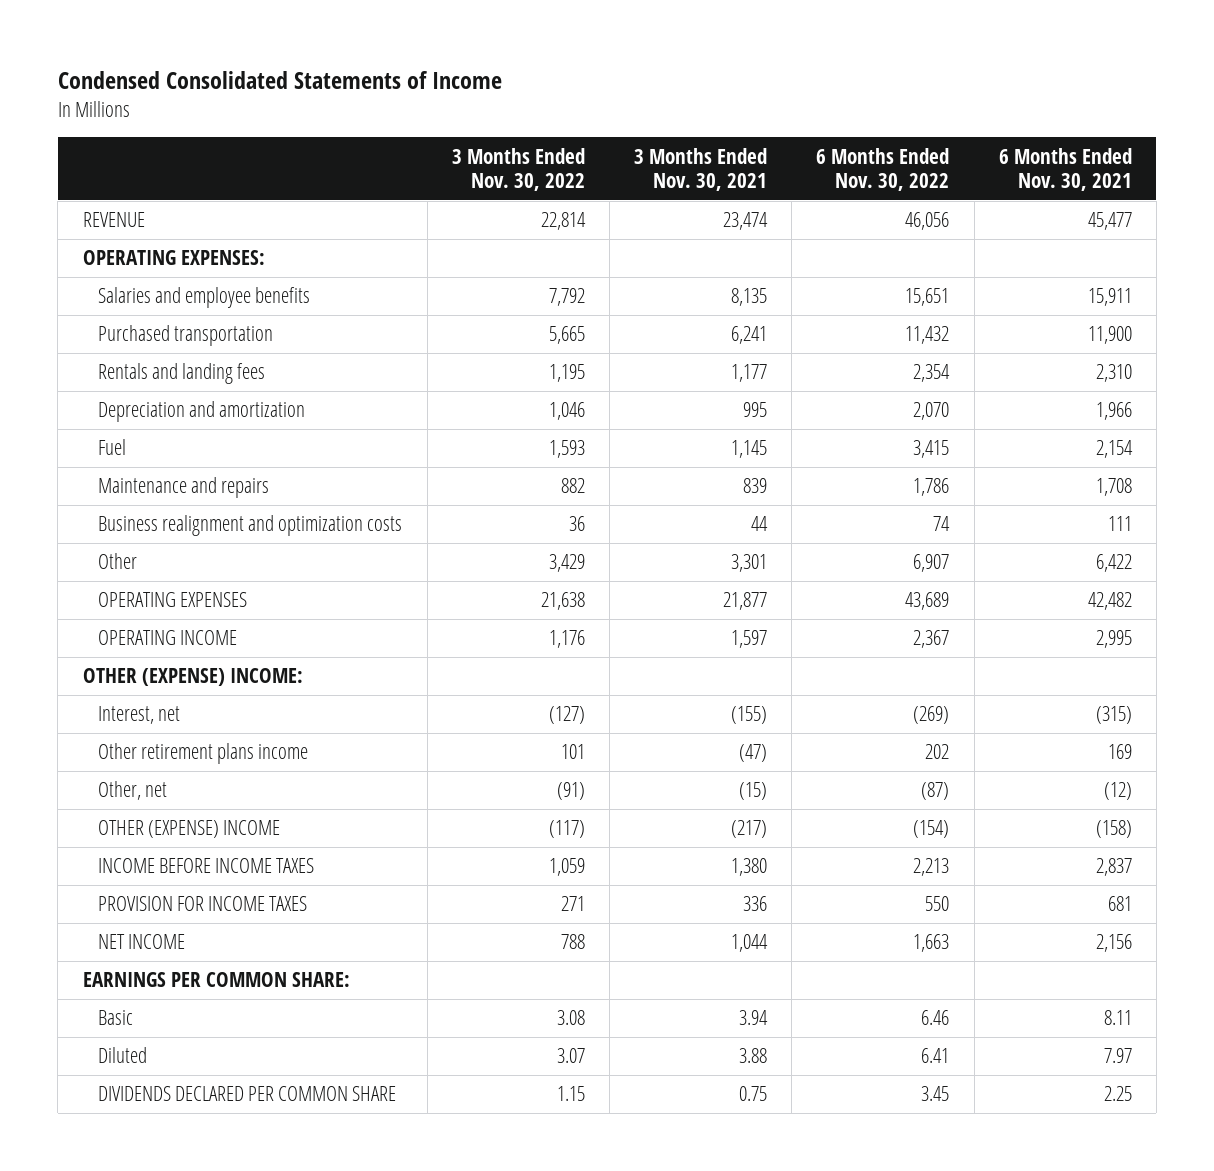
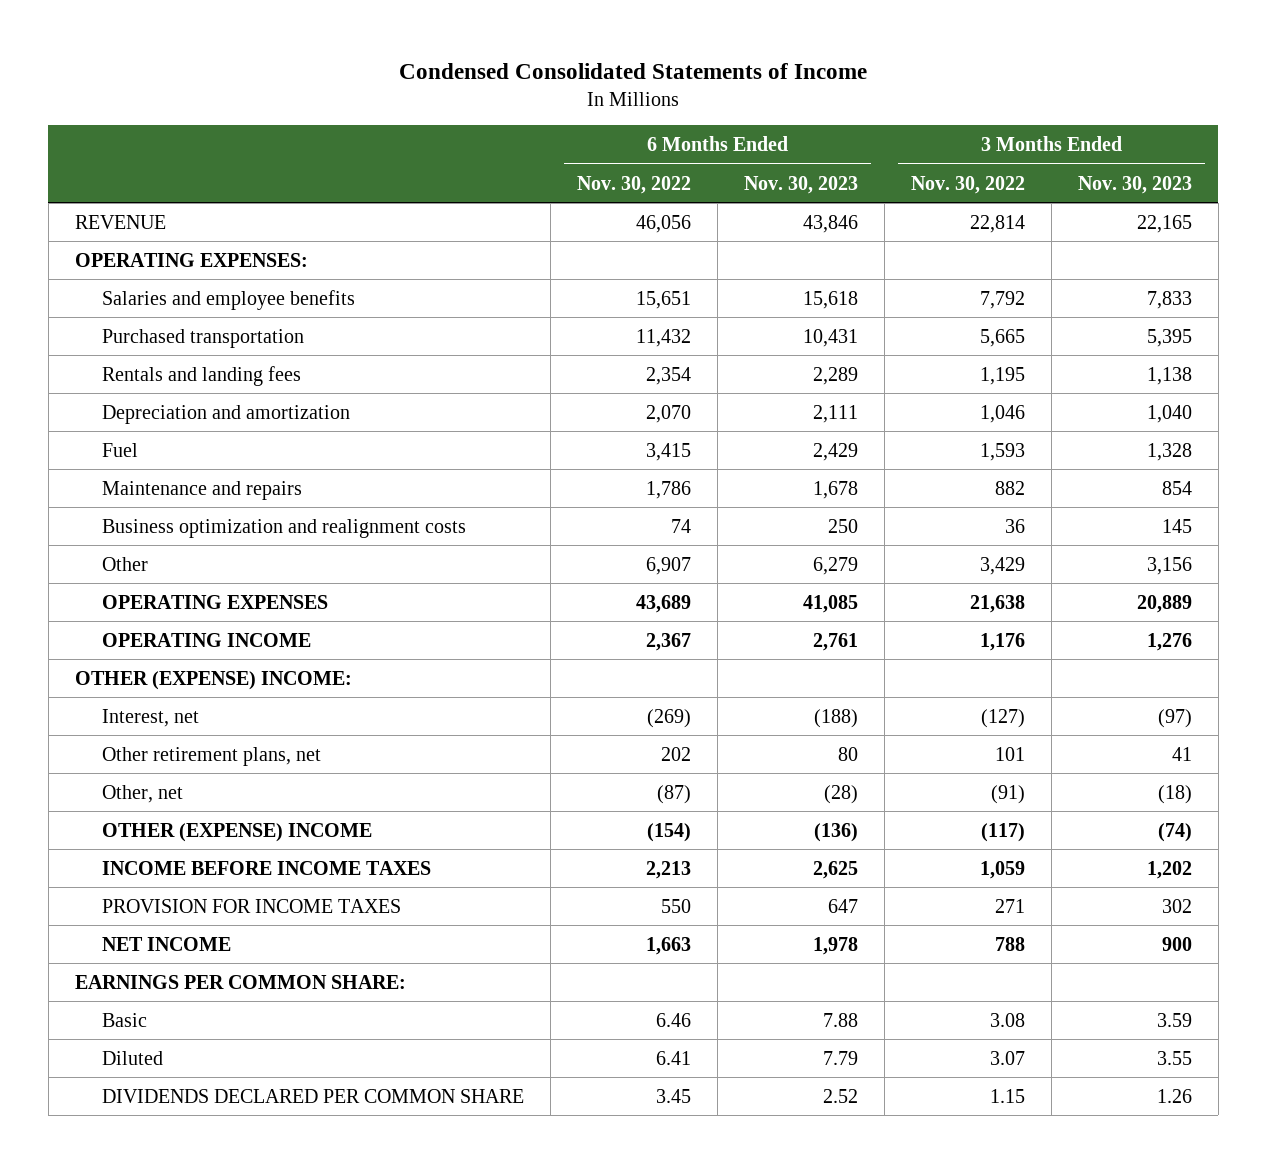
[634,147,768,192] 3 Months Ended Nov. 30, 2021 -> none
[998,147,1132,192] 6 Months Ended Nov. 30, 2021 -> none
none -> [744,175,859,194] Nov. 30, 2023
none -> [1077,175,1192,194] Nov. 30, 2023
[98,515,403,537] Business realignment and optimization costs -> [102,518,467,538] Business optimization and realignment costs
[98,743,309,765] Other retirement plans income -> [102,746,322,766] Other retirement plans, net

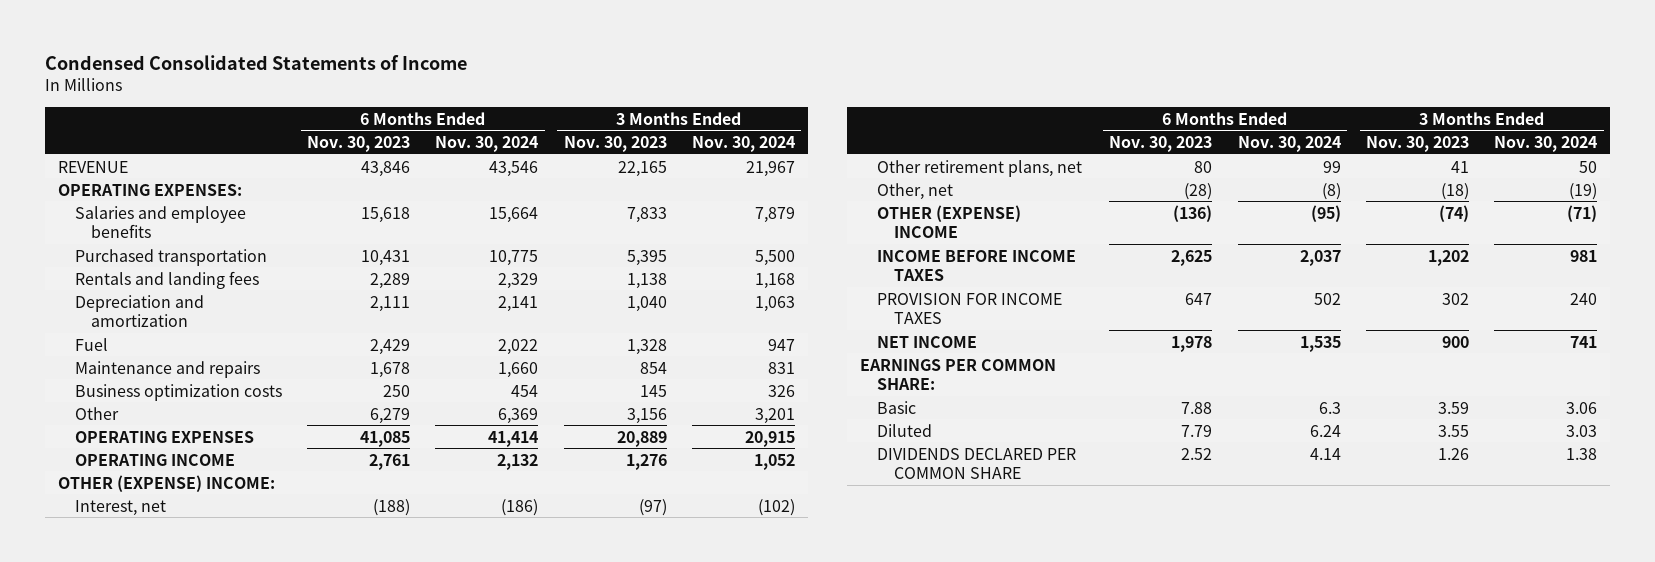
[577,175,692,194] Nov. 30, 2022 -> none
[911,175,1026,194] Nov. 30, 2022 -> none
none -> [435,135,539,152] Nov. 30, 2024
none -> [692,135,796,152] Nov. 30, 2024
[102,518,467,538] Business optimization and realignment costs -> [74,383,282,401] Business optimization costs

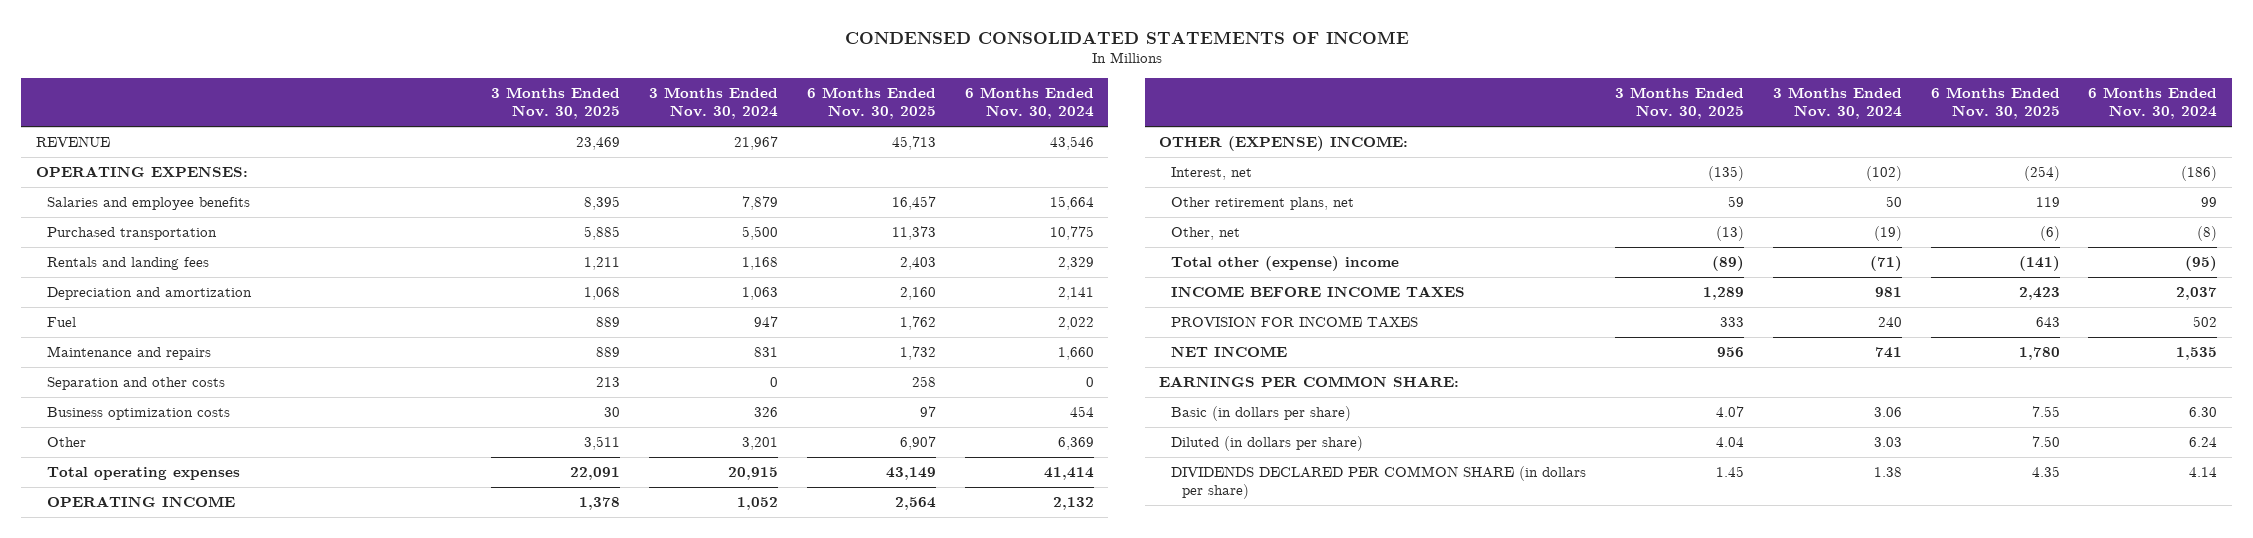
[45,54,468,70] Condensed Consolidated Statements of Income -> [844,30,1409,44] CONDENSED CONSOLIDATED STATEMENTS OF INCOME
[306,135,410,152] Nov. 30, 2023 -> none
[563,135,667,152] Nov. 30, 2023 -> none
none -> [490,86,620,120] 3 Months Ended Nov. 30, 2025
none -> [806,86,936,120] 6 Months Ended Nov. 30, 2025
none -> [47,376,226,390] Separation and other costs
[74,430,254,443] OPERATING EXPENSES -> [47,466,241,480] Total operating expenses
[876,204,1021,238] OTHER (EXPENSE) INCOME -> [1170,255,1399,271] Total other (expense) income
[876,400,916,414] Basic -> [1170,405,1351,421] Basic (in dollars per share)
[1318,401,1341,414] 6.3 -> [2189,406,2218,417] 6.30
[876,423,932,437] Diluted -> [1170,435,1363,451] Diluted (in dollars per share)
[876,447,1076,479] DIVIDENDS DECLARED PER COMMON SHARE -> [1170,465,1586,500] DIVIDENDS DECLARED PER COMMON SHARE (in dollars per share)

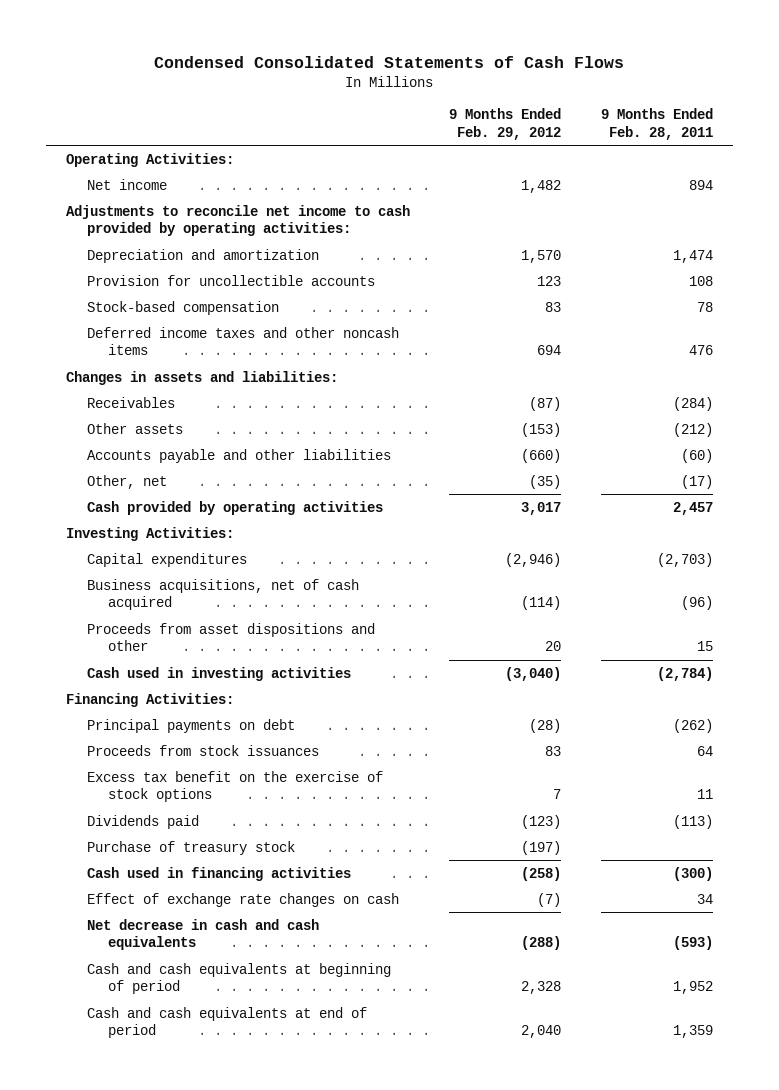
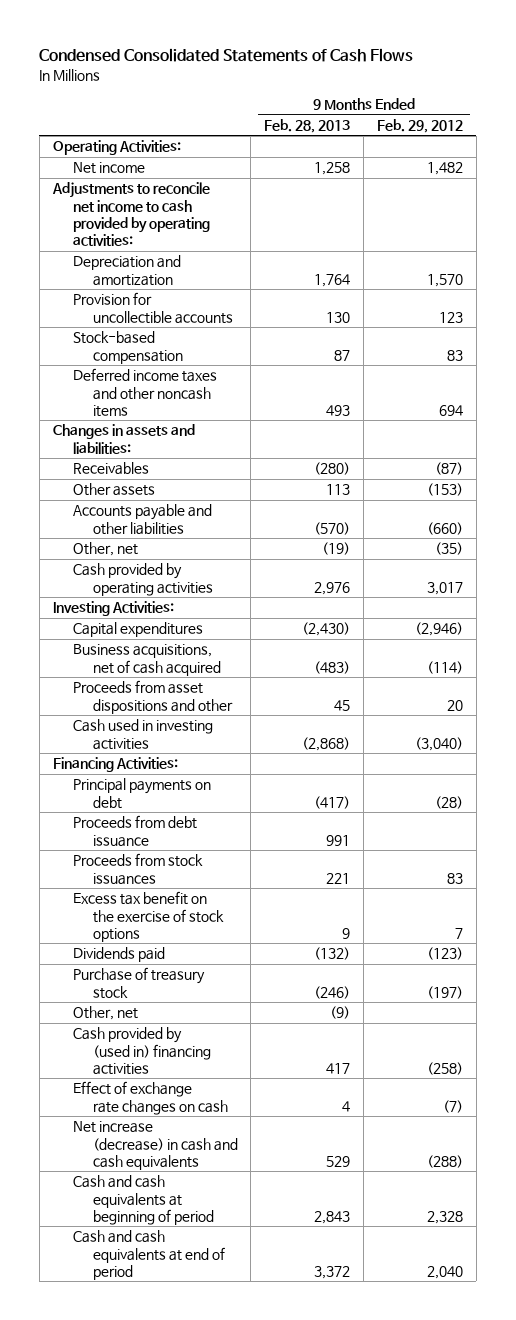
[600,108,713,140] 9 Months Ended Feb. 28, 2011 -> none
none -> [264,118,351,133] Feb. 28, 2013
none -> [72,815,197,847] Proceeds from debt issuance
none -> [72,1006,138,1021] Other, net
[87,866,352,881] Cash used in financing activities -> [72,1027,211,1075] Cash provided by (used in) financing activities
[87,918,320,951] Net decrease in cash and cash equivalents -> [72,1121,238,1170] Net increase (decrease) in cash and cash equivalents

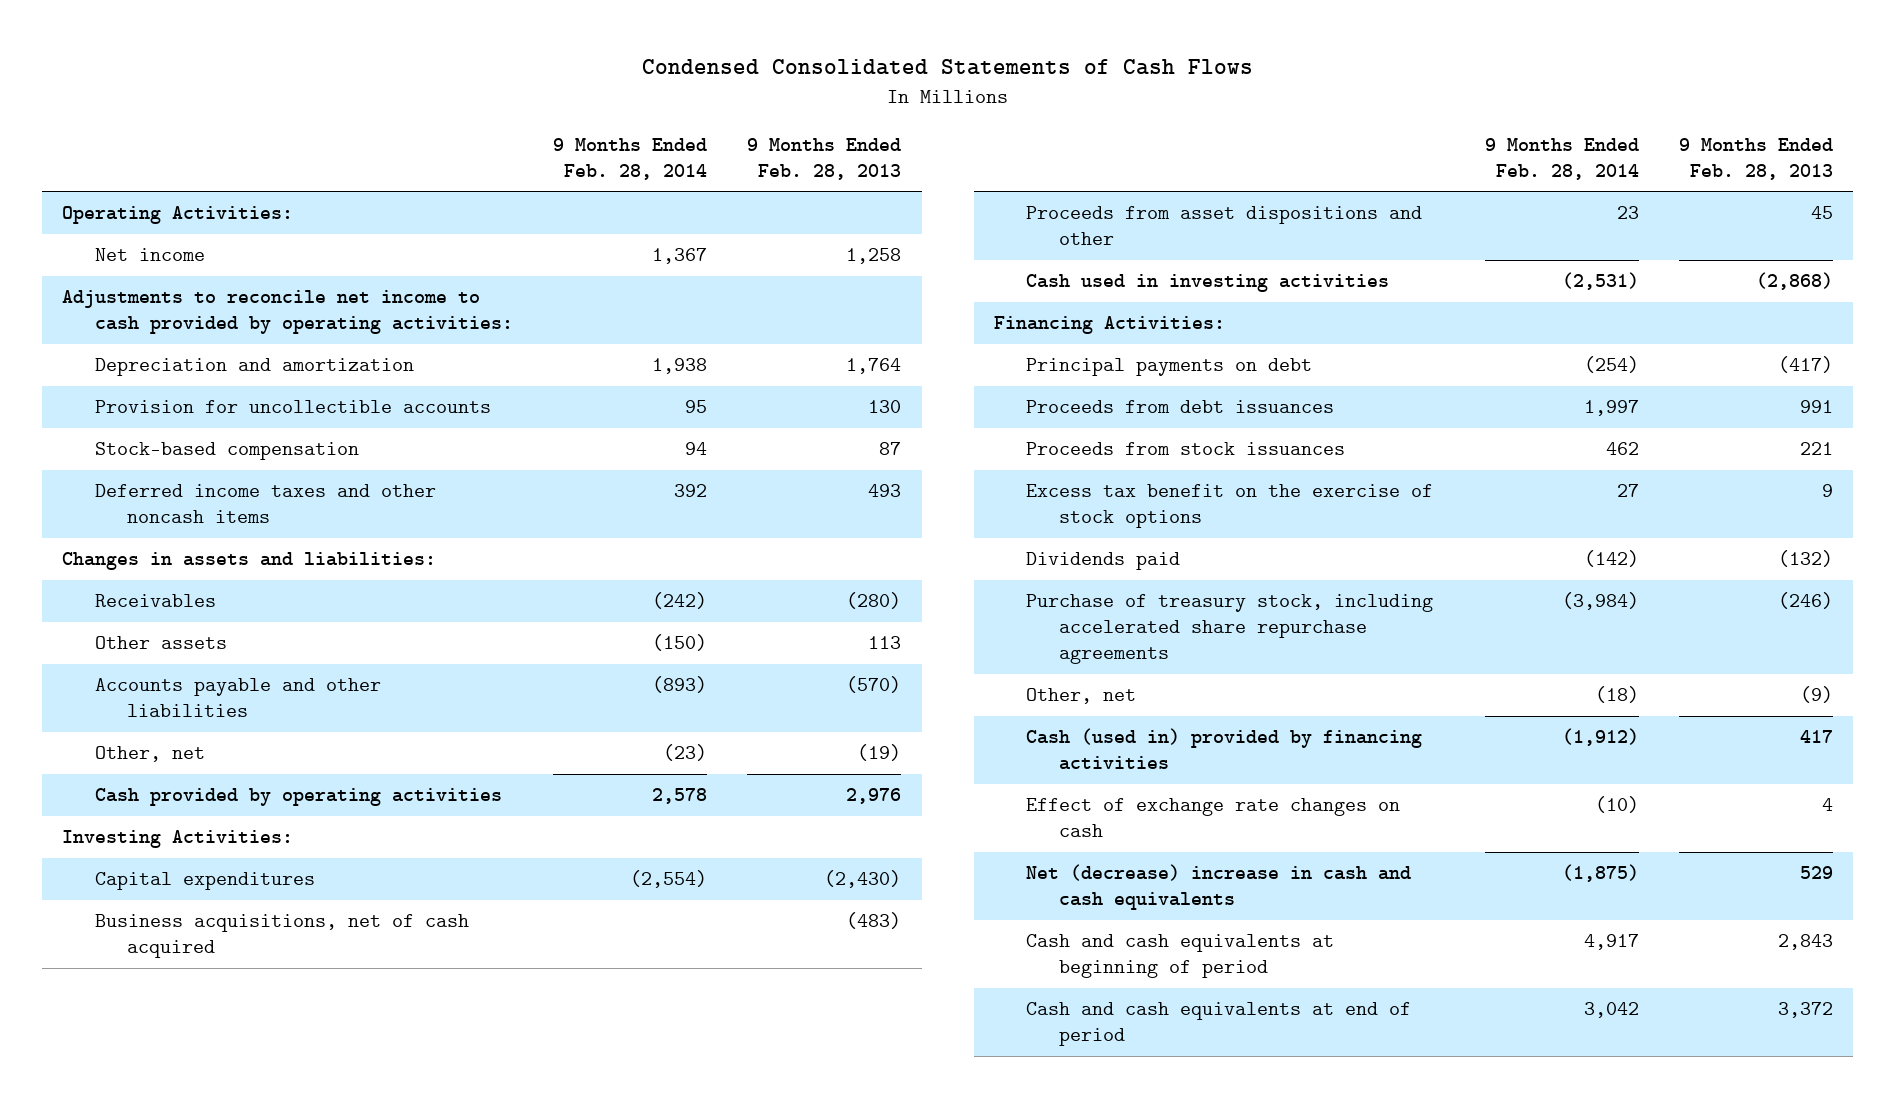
[376,118,463,133] Feb. 29, 2012 -> none
none -> [553,137,708,180] 9 Months Ended Feb. 28, 2014
[72,815,197,847] Proceeds from debt issuance -> [1026,400,1335,414] Proceeds from debt issuances
[72,967,205,999] Purchase of treasury stock -> [1026,594,1434,665] Purchase of treasury stock, including accelerated share repurchase agreements
[72,1027,211,1075] Cash provided by (used in) financing activities -> [1026,728,1423,771] Cash (used in) provided by financing activities
[72,1121,238,1170] Net increase (decrease) in cash and cash equivalents -> [1026,864,1412,911] Net (decrease) increase in cash and cash equivalents

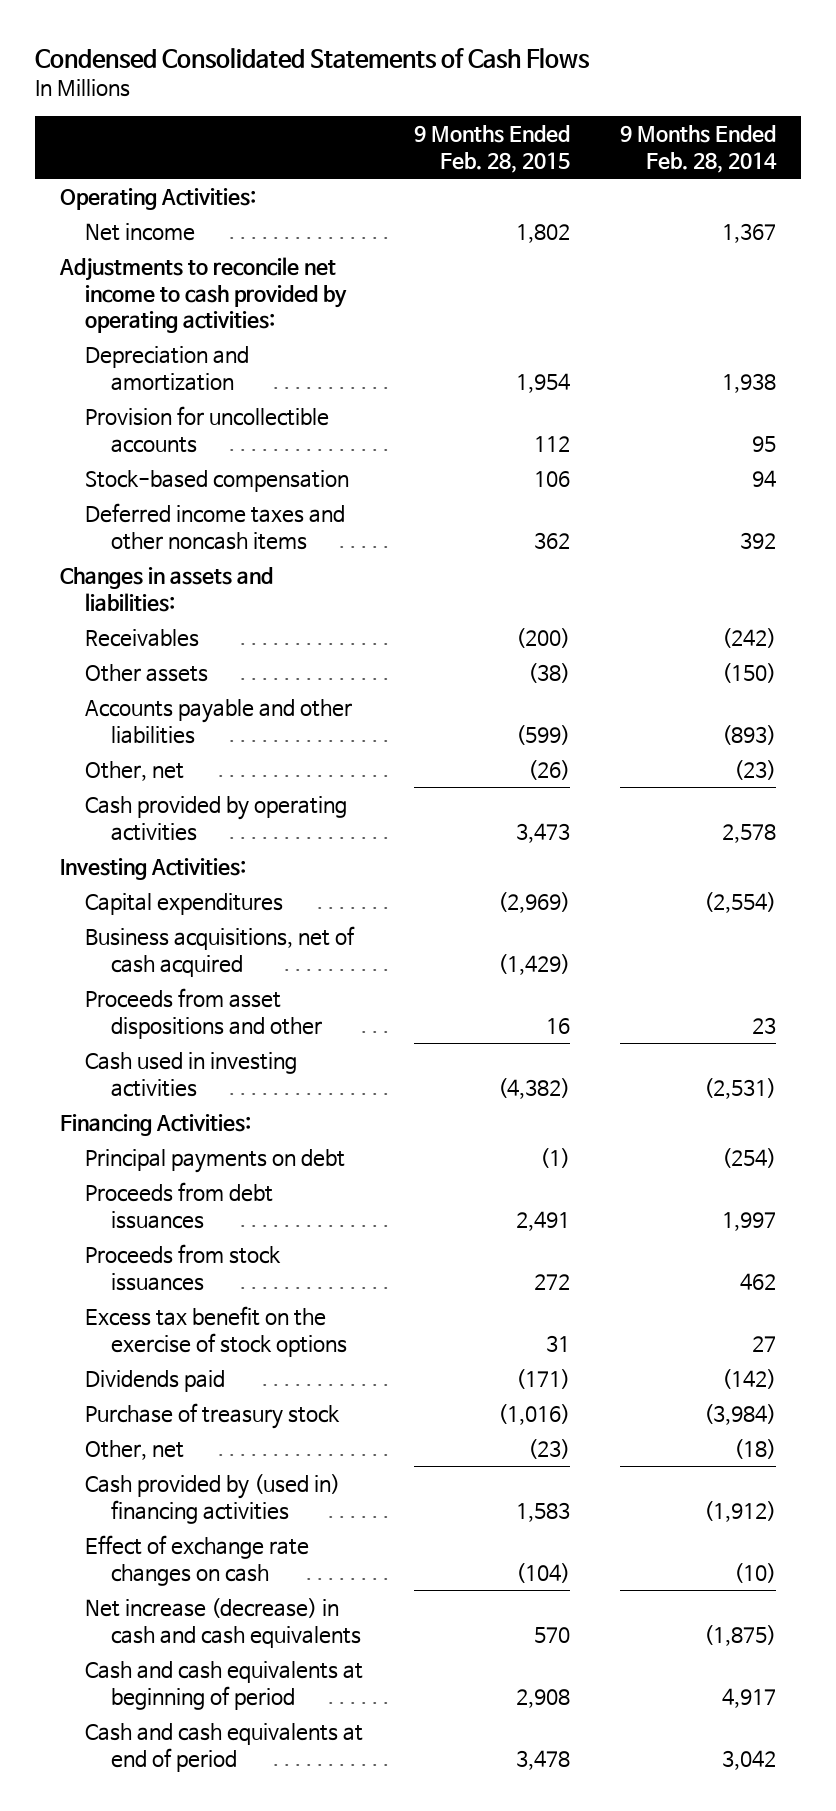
[747,137,902,180] 9 Months Ended Feb. 28, 2013 -> none
none -> [413,125,570,173] 9 Months Ended Feb. 28, 2015
[1026,594,1434,665] Purchase of treasury stock, including accelerated share repurchase agreements -> [85,1403,341,1430] Purchase of treasury stock
[1026,728,1423,771] Cash (used in) provided by financing activities -> [85,1474,341,1524] Cash provided by (used in) financing activities
[1026,864,1412,911] Net (decrease) increase in cash and cash equivalents -> [85,1598,361,1648] Net increase (decrease) in cash and cash equivalents

